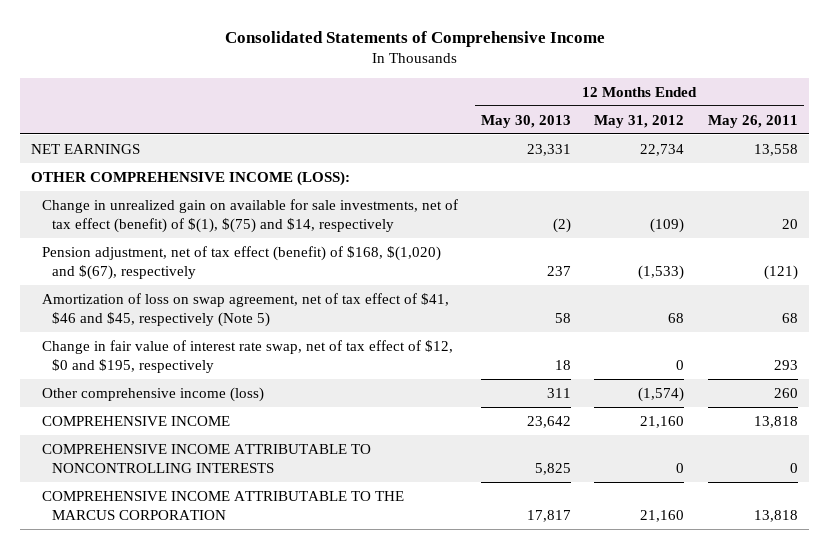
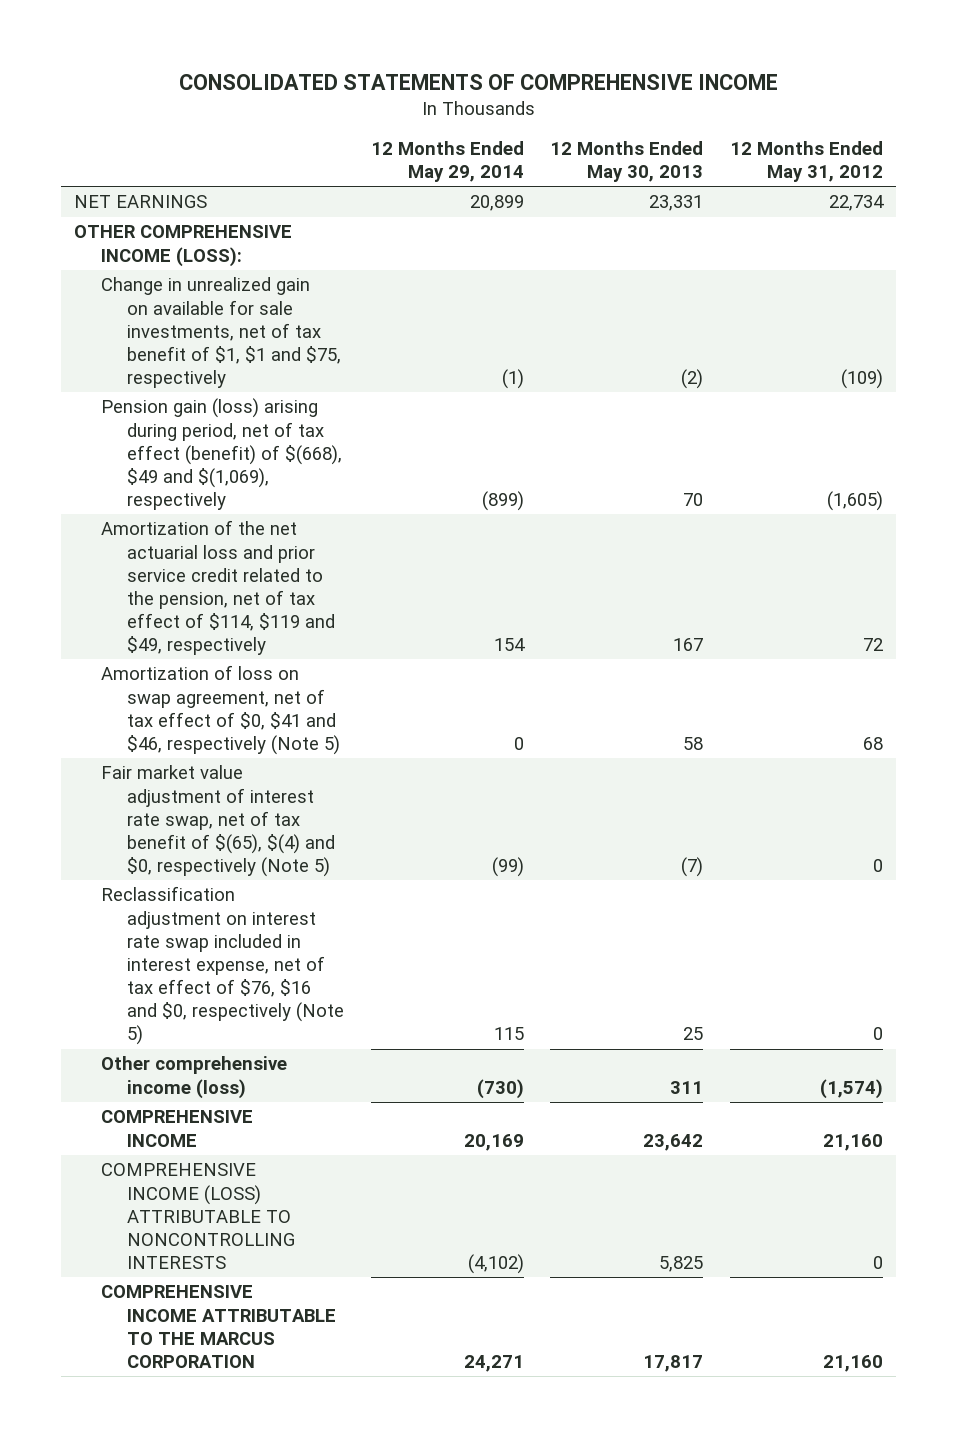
[224,30,605,47] Consolidated Statements of Comprehensive Income -> [178,73,778,90] CONSOLIDATED STATEMENTS OF COMPREHENSIVE INCOME
[707,114,798,128] May 26, 2011 -> none
none -> [370,140,524,183] 12 Months Ended May 29, 2014
[41,339,453,373] Change in fair value of interest rate swap, net of tax effect of $12, $0 and $195, respectively -> none
[41,198,458,233] Change in unrealized gain on available for sale investments, net of tax effect (benefit) of $(1), $(75) and $14, respectively -> [100,277,342,389] Change in unrealized gain on available for sale investments, net of tax benefit of $1, $1 and $75, respectively
[41,245,441,280] Pension adjustment, net of tax effect (benefit) of $168, $(1,020) and $(67), respectively -> [100,398,343,511] Pension gain (loss) arising during period, net of tax effect (benefit) of $(668), $49 and $(1,069), respectively
[547,265,572,276] 237 -> [683,493,704,507] 70
[638,264,685,280] (1,533) -> [827,491,884,512] (1,605)
none -> [100,520,336,656] Amortization of the net actuarial loss and prior service credit related to the pension, net of tax effect of $114, $119 and $49, respectively
none -> [100,665,341,755] Amortization of loss on swap agreement, net of tax effect of $0, $41 and $46, respectively (Note 5)
[41,292,449,327] Amortization of loss on swap agreement, net of tax effect of $41, $46 and $45, respectively (Note 5) -> [100,765,336,878] Fair market value adjustment of interest rate swap, net of tax benefit of $(65), $(4) and $0, respectively (Note 5)
[555,312,572,323] 58 -> [681,857,704,878] (7)
[668,312,685,323] 68 -> [873,859,884,873] 0
none -> [100,886,345,1046] Reclassification adjustment on interest rate swap included in interest expense, net of tax effect of $76, $16 and $0, respectively (Note 5)
[41,443,371,473] COMPREHENSIVE INCOME ATTRIBUTABLE TO NONCONTROLLING INTERESTS -> [100,1163,296,1270] COMPREHENSIVE INCOME (LOSS) ATTRIBUTABLE TO NONCONTROLLING INTERESTS

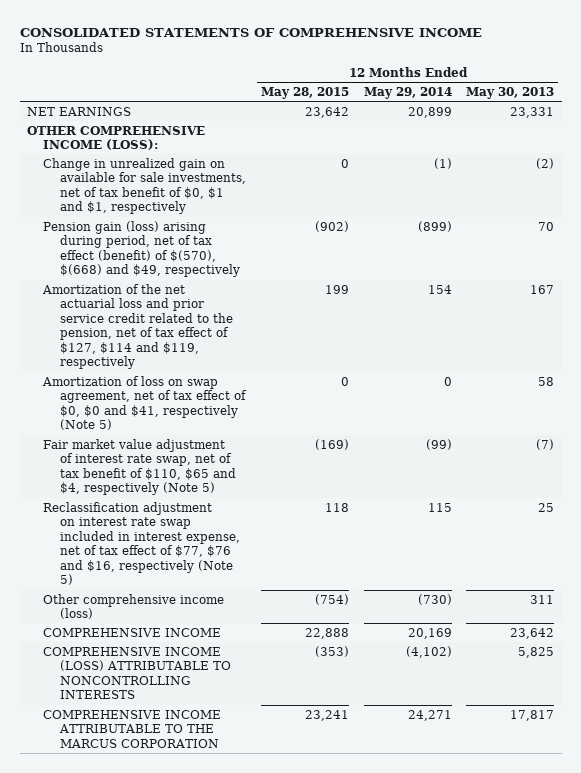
[730,140,884,183] 12 Months Ended May 31, 2012 -> none
none -> [260,87,349,100] May 28, 2015
[100,277,342,389] Change in unrealized gain on available for sale investments, net of tax benefit of $1, $1 and $75, respectively -> [43,157,246,215] Change in unrealized gain on available for sale investments, net of tax benefit of $0, $1 and $1, respectively
[100,398,343,511] Pension gain (loss) arising during period, net of tax effect (benefit) of $(668), $49 and $(1,069), respectively -> [43,220,240,278] Pension gain (loss) arising during period, net of tax effect (benefit) of $(570), $(668) and $49, respectively
[100,520,336,656] Amortization of the net actuarial loss and prior service credit related to the pension, net of tax effect of $114, $119 and $49, respectively -> [42,283,233,370] Amortization of the net actuarial loss and prior service credit related to the pension, net of tax effect of $127, $114 and $119, respectively
[100,665,341,755] Amortization of loss on swap agreement, net of tax effect of $0, $41 and $46, respectively (Note 5) -> [42,375,247,431] Amortization of loss on swap agreement, net of tax effect of $0, $0 and $41, respectively (Note 5)
[100,765,336,878] Fair market value adjustment of interest rate swap, net of tax benefit of $(65), $(4) and $0, respectively (Note 5) -> [43,438,236,496] Fair market value adjustment of interest rate swap, net of tax benefit of $110, $65 and $4, respectively (Note 5)
[100,886,345,1046] Reclassification adjustment on interest rate swap included in interest expense, net of tax effect of $76, $16 and $0, respectively (Note 5) -> [43,501,240,586] Reclassification adjustment on interest rate swap included in interest expense, net of tax effect of $77, $76 and $16, respectively (Note 5)

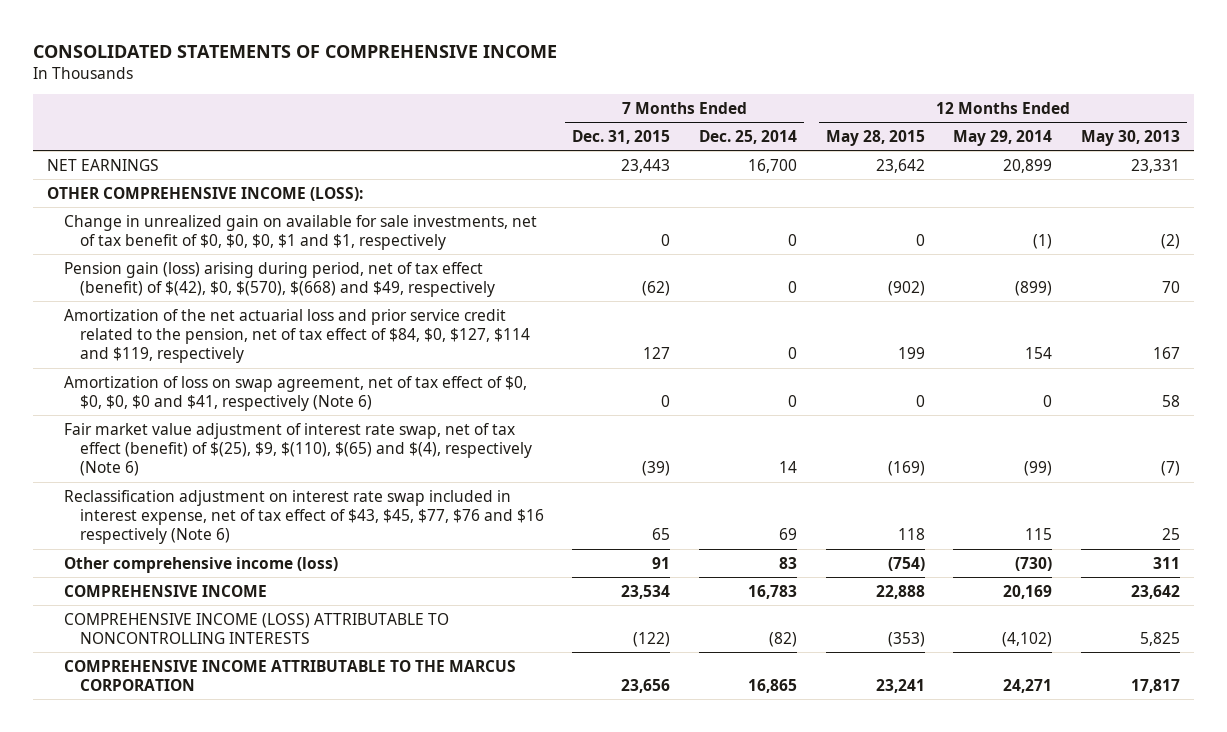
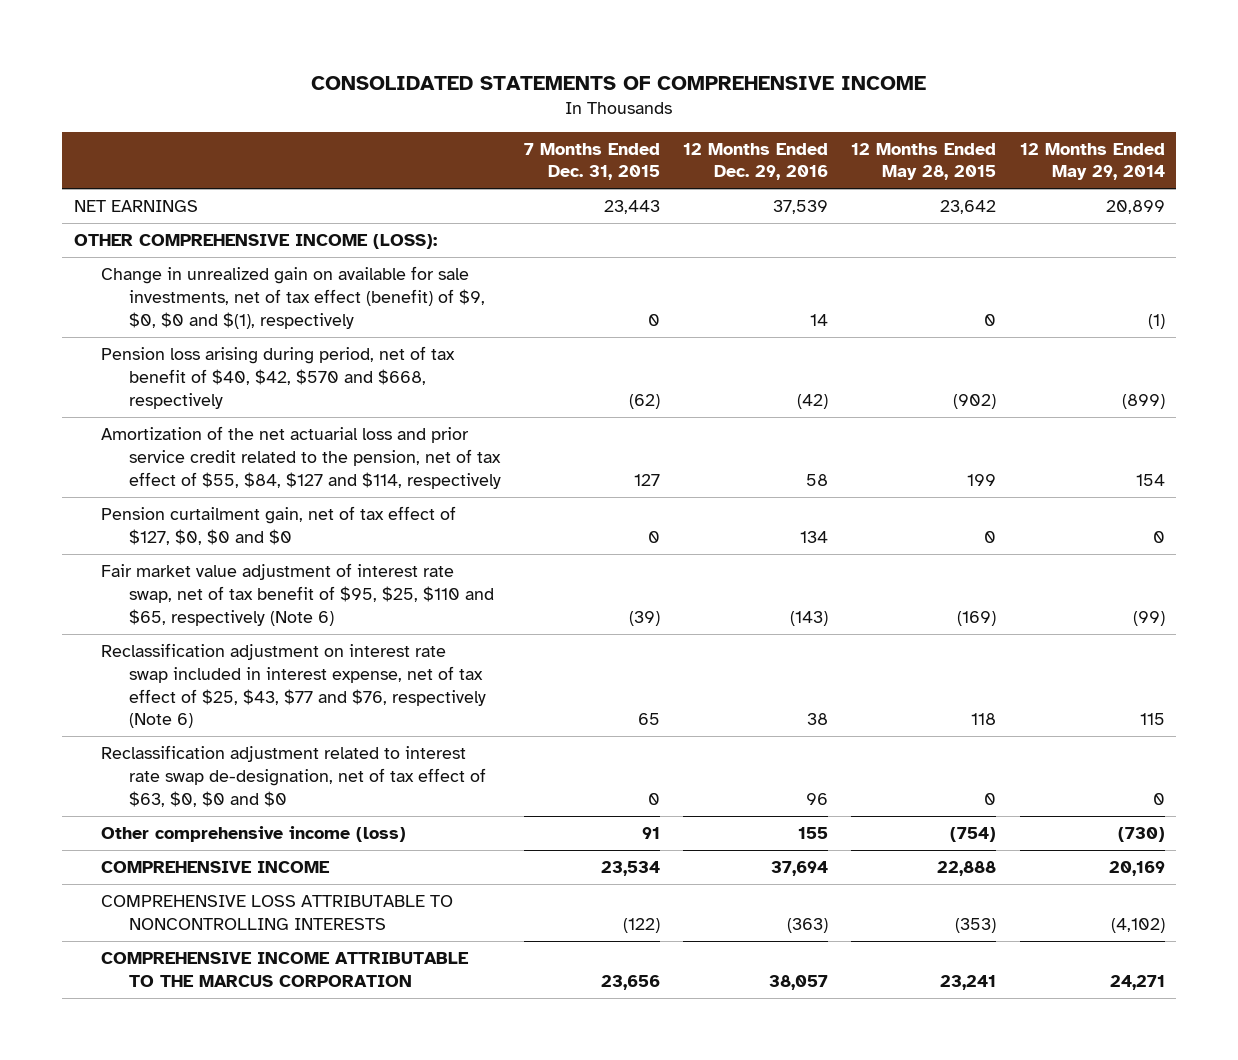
[699,129,798,144] Dec. 25, 2014 -> none
[1080,129,1180,146] May 30, 2013 -> none
none -> [683,142,829,181] 12 Months Ended Dec. 29, 2016
[63,375,527,412] Amortization of loss on swap agreement, net of tax effect of $0, $0, $0, $0 and $41, respectively (Note 6) -> none
[63,214,537,251] Change in unrealized gain on available for sale investments, net of tax benefit of $0, $0, $0, $1 and $1, respectively -> [101,266,485,329] Change in unrealized gain on available for sale investments, net of tax effect (benefit) of $9, $0, $0 and $(1), respectively
[63,261,495,298] Pension gain (loss) arising during period, net of tax effect (benefit) of $(42), $0, $(570), $(668) and $49, respectively -> [101,346,456,409] Pension loss arising during period, net of tax benefit of $40, $42, $570 and $668, respectively
[63,308,530,364] Amortization of the net actuarial loss and prior service credit related to the pension, net of tax effect of $84, $0, $127, $114 and $119, respectively -> [101,426,501,489] Amortization of the net actuarial loss and prior service credit related to the pension, net of tax effect of $55, $84, $127 and $114, respectively
none -> [101,506,457,545] Pension curtailment gain, net of tax effect of $127, $0, $0 and $0
[63,422,532,477] Fair market value adjustment of interest rate swap, net of tax effect (benefit) of $(25), $9, $(110), $(65) and $(4), respectively (Note 6) -> [101,563,494,626] Fair market value adjustment of interest rate swap, net of tax benefit of $95, $25, $110 and $65, respectively (Note 6)
[63,489,544,545] Reclassification adjustment on interest rate swap included in interest expense, net of tax effect of $43, $45, $77, $76 and $16 respectively (Note 6) -> [101,643,486,729] Reclassification adjustment on interest rate swap included in interest expense, net of tax effect of $25, $43, $77 and $76, respectively (Note 6)
none -> [101,745,486,807] Reclassification adjustment related to interest rate swap de-designation, net of tax effect of $63, $0, $0 and $0
[63,612,449,645] COMPREHENSIVE INCOME (LOSS) ATTRIBUTABLE TO NONCONTROLLING INTERESTS -> [101,895,454,930] COMPREHENSIVE LOSS ATTRIBUTABLE TO NONCONTROLLING INTERESTS

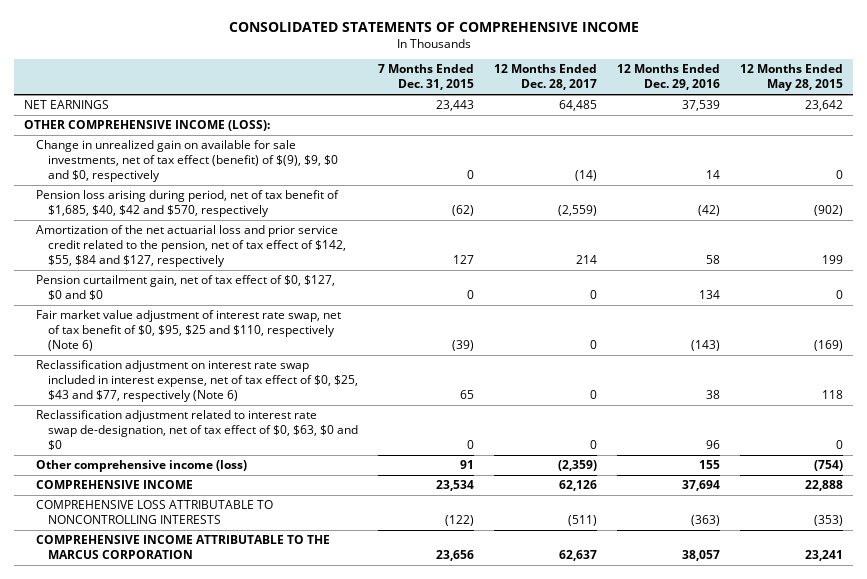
[1019,142,1165,181] 12 Months Ended May 29, 2014 -> none
none -> [494,64,598,91] 12 Months Ended Dec. 28, 2017
[101,266,485,329] Change in unrealized gain on available for sale investments, net of tax effect (benefit) of $9, $0, $0 and $(1), respectively -> [36,140,339,182] Change in unrealized gain on available for sale investments, net of tax effect (benefit) of $(9), $9, $0 and $0, respectively
[101,346,456,409] Pension loss arising during period, net of tax benefit of $40, $42, $570 and $668, respectively -> [36,190,340,217] Pension loss arising during period, net of tax benefit of $1,685, $40, $42 and $570, respectively
[101,426,501,489] Amortization of the net actuarial loss and prior service credit related to the pension, net of tax effect of $55, $84, $127 and $114, respectively -> [36,225,347,267] Amortization of the net actuarial loss and prior service credit related to the pension, net of tax effect of $142, $55, $84 and $127, respectively
[101,506,457,545] Pension curtailment gain, net of tax effect of $127, $0, $0 and $0 -> [36,275,336,300] Pension curtailment gain, net of tax effect of $0, $127, $0 and $0
[101,563,494,626] Fair market value adjustment of interest rate swap, net of tax benefit of $95, $25, $110 and $65, respectively (Note 6) -> [36,310,342,351] Fair market value adjustment of interest rate swap, net of tax benefit of $0, $95, $25 and $110, respectively (Note 6)
[101,643,486,729] Reclassification adjustment on interest rate swap included in interest expense, net of tax effect of $25, $43, $77 and $76, respectively (Note 6) -> [36,360,359,402] Reclassification adjustment on interest rate swap included in interest expense, net of tax effect of $0, $25, $43 and $77, respectively (Note 6)
[101,745,486,807] Reclassification adjustment related to interest rate swap de-designation, net of tax effect of $63, $0, $0 and $0 -> [36,410,359,450] Reclassification adjustment related to interest rate swap de-designation, net of tax effect of $0, $63, $0 and $0

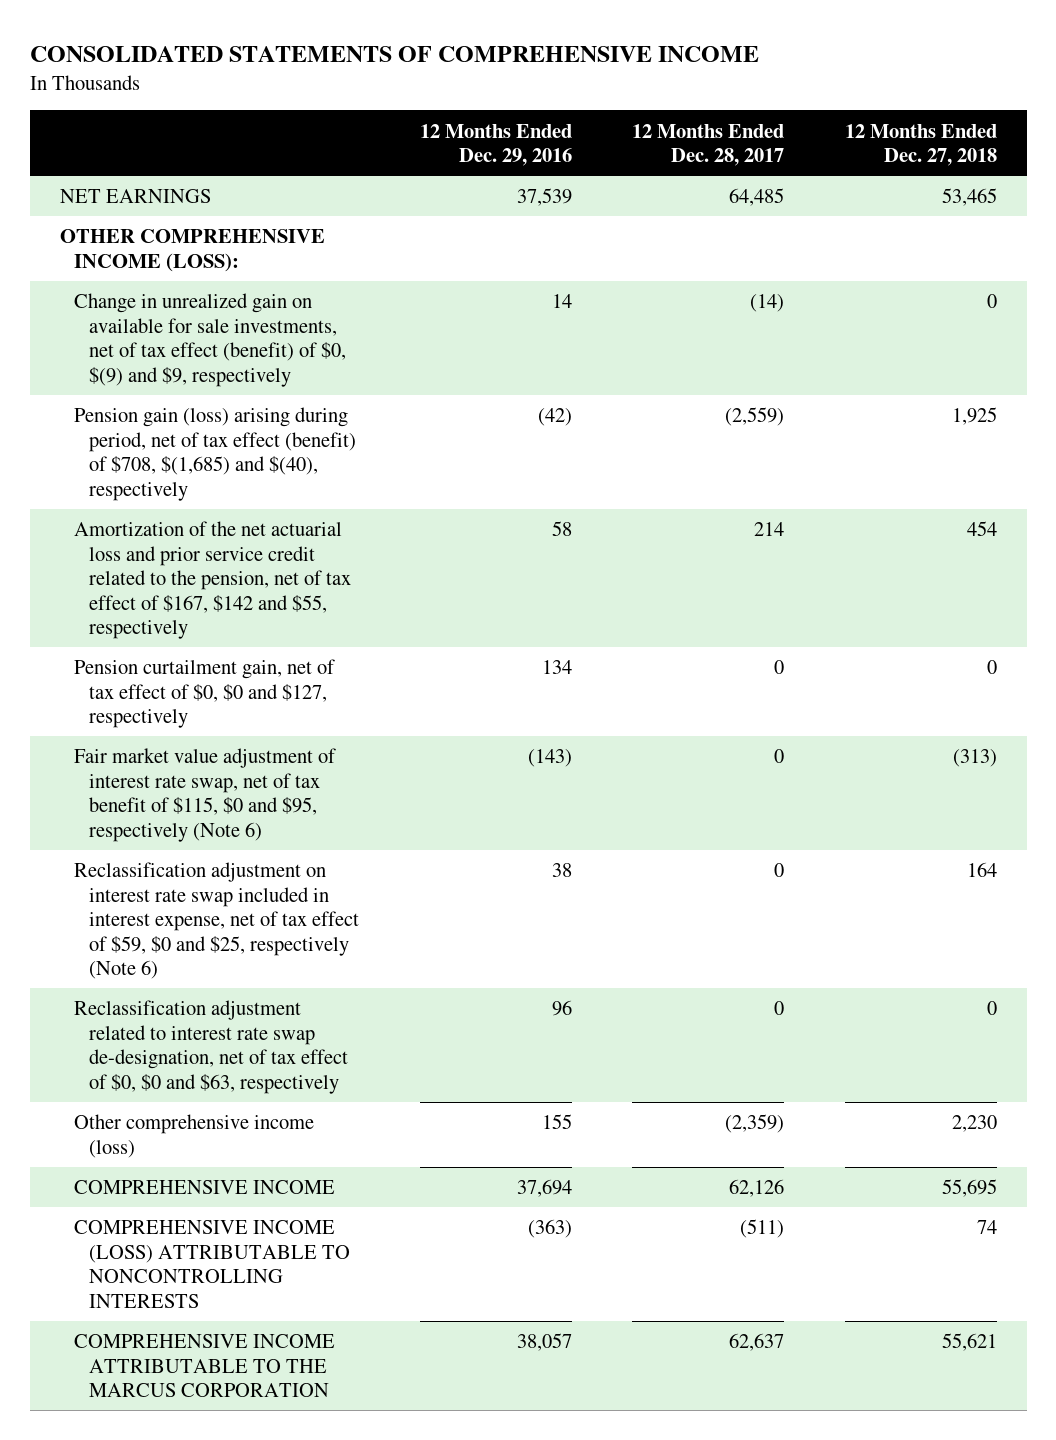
[378,64,475,91] 7 Months Ended Dec. 31, 2015 -> none
[740,64,844,92] 12 Months Ended May 28, 2015 -> none
none -> [844,123,997,167] 12 Months Ended Dec. 27, 2018
[36,140,339,182] Change in unrealized gain on available for sale investments, net of tax effect (benefit) of $(9), $9, $0 and $0, respectively -> [74,293,347,387] Change in unrealized gain on available for sale investments, net of tax effect (benefit) of $0, $(9) and $9, respectively
[36,190,340,217] Pension loss arising during period, net of tax benefit of $1,685, $40, $42 and $570, respectively -> [74,407,357,501] Pension gain (loss) arising during period, net of tax effect (benefit) of $708, $(1,685) and $(40), respectively
[36,225,347,267] Amortization of the net actuarial loss and prior service credit related to the pension, net of tax effect of $142, $55, $84 and $127, respectively -> [74,521,352,640] Amortization of the net actuarial loss and prior service credit related to the pension, net of tax effect of $167, $142 and $55, respectively
[36,275,336,300] Pension curtailment gain, net of tax effect of $0, $127, $0 and $0 -> [74,659,336,729] Pension curtailment gain, net of tax effect of $0, $0 and $127, respectively
[36,310,342,351] Fair market value adjustment of interest rate swap, net of tax benefit of $0, $95, $25 and $110, respectively (Note 6) -> [74,748,337,842] Fair market value adjustment of interest rate swap, net of tax benefit of $115, $0 and $95, respectively (Note 6)
[36,360,359,402] Reclassification adjustment on interest rate swap included in interest expense, net of tax effect of $0, $25, $43 and $77, respectively (Note 6) -> [74,862,360,980] Reclassification adjustment on interest rate swap included in interest expense, net of tax effect of $59, $0 and $25, respectively (Note 6)
[36,410,359,450] Reclassification adjustment related to interest rate swap de-designation, net of tax effect of $0, $63, $0 and $0 -> [74,1000,349,1094] Reclassification adjustment related to interest rate swap de-designation, net of tax effect of $0, $0 and $63, respectively
[36,500,274,524] COMPREHENSIVE LOSS ATTRIBUTABLE TO NONCONTROLLING INTERESTS -> [74,1220,351,1308] COMPREHENSIVE INCOME (LOSS) ATTRIBUTABLE TO NONCONTROLLING INTERESTS

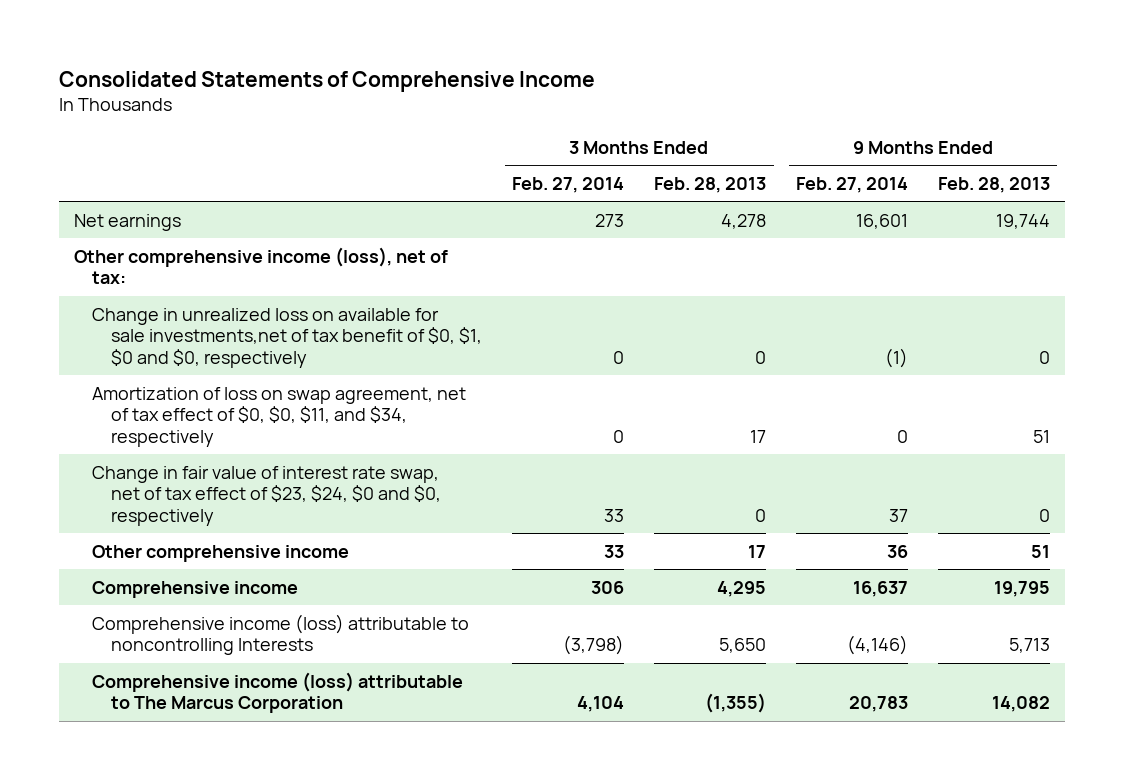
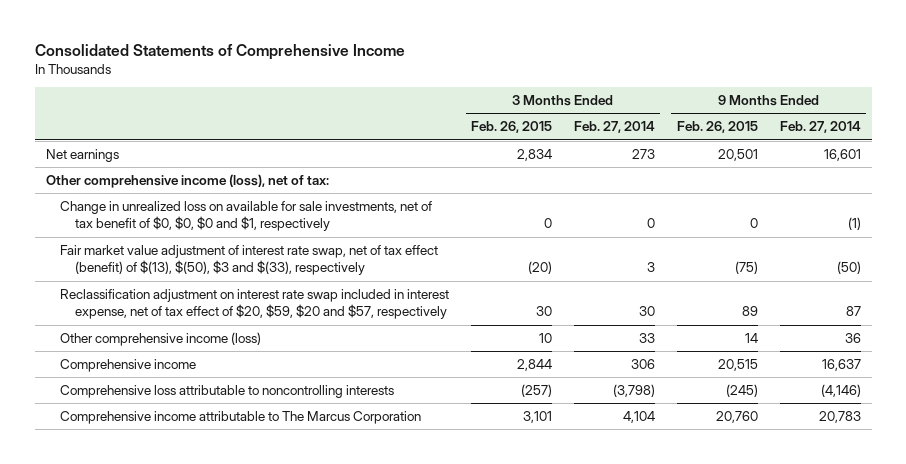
[654,176,767,193] Feb. 28, 2013 -> none
[937,176,1050,193] Feb. 28, 2013 -> none
none -> [470,121,552,134] Feb. 26, 2015
none -> [676,121,758,134] Feb. 26, 2015
[92,386,467,447] Amortization of loss on swap agreement, net of tax effect of $0, $0, $11, and $34, respectively -> none
[92,465,442,526] Change in fair value of interest rate swap, net of tax effect of $23, $24, $0 and $0, respectively -> none
[92,307,483,368] Change in unrealized loss on available for sale investments,net of tax benefit of $0, $1, $0 and $0, respectively -> [60,201,433,232] Change in unrealized loss on available for sale investments, net of tax benefit of $0, $0, $0 and $1, respectively
none -> [60,245,439,276] Fair market value adjustment of interest rate swap, net of tax effect (benefit) of $(13), $(50), $3 and $(33), respectively
none -> [60,289,450,320] Reclassification adjustment on interest rate swap included in interest expense, net of tax effect of $20, $59, $20 and $57, respectively
[92,544,350,562] Other comprehensive income -> [60,332,262,347] Other comprehensive income (loss)
[92,613,470,656] Comprehensive income (loss) attributable to noncontrolling Interests -> [60,385,395,399] Comprehensive loss attributable to noncontrolling interests
[92,671,464,714] Comprehensive income (loss) attributable to The Marcus Corporation -> [60,411,422,425] Comprehensive income attributable to The Marcus Corporation

